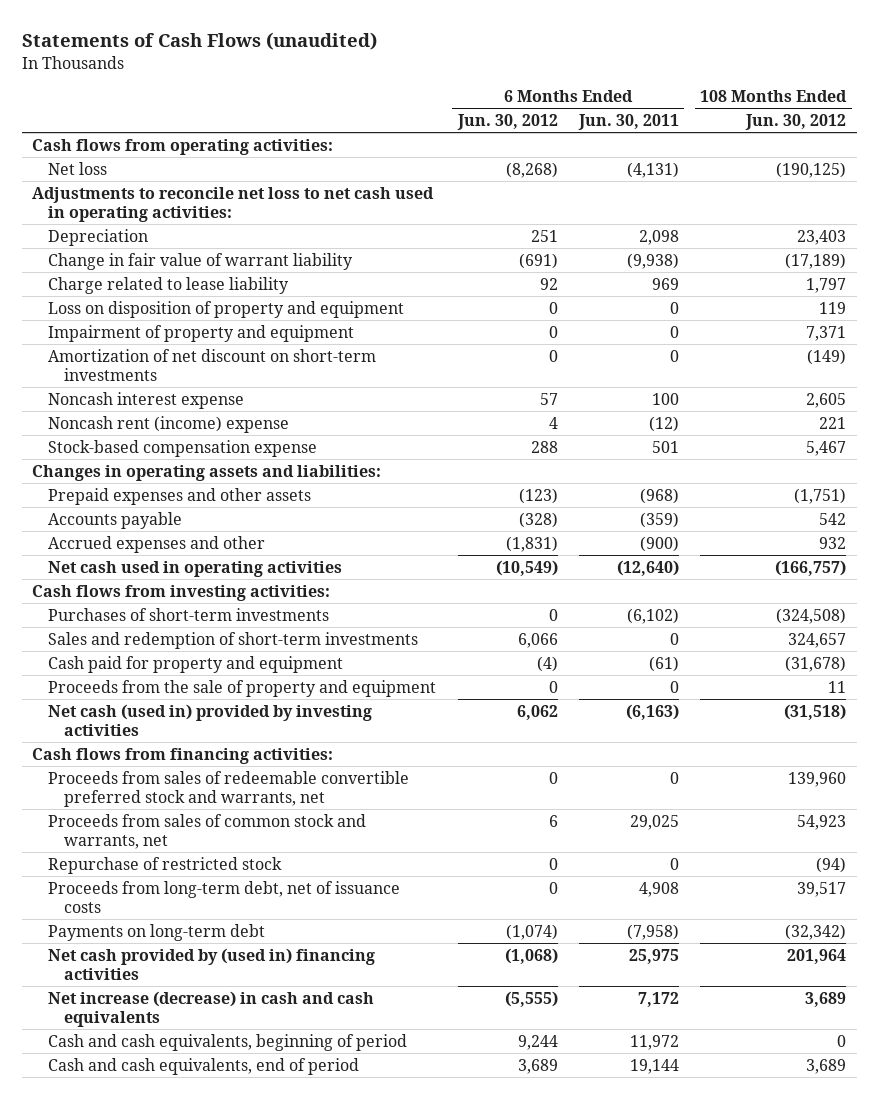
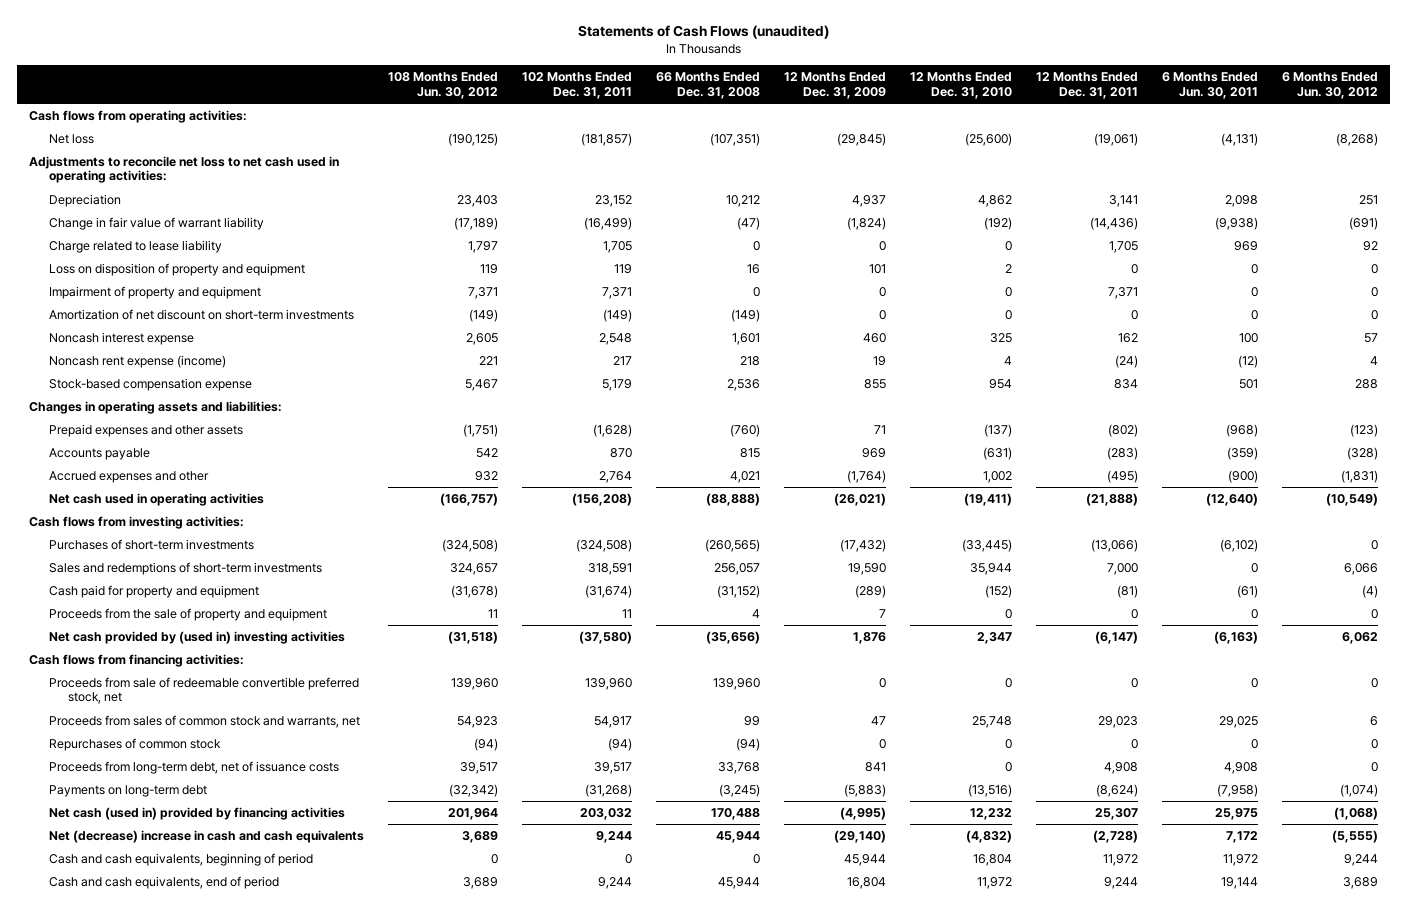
none -> [521,72,632,99] 102 Months Ended Dec. 31, 2011
none -> [655,72,760,99] 66 Months Ended Dec. 31, 2008
none -> [783,72,886,99] 12 Months Ended Dec. 31, 2009
none -> [909,72,1012,99] 12 Months Ended Dec. 31, 2010
none -> [1035,72,1138,99] 12 Months Ended Dec. 31, 2011
[48,415,290,433] Noncash rent (income) expense -> [48,354,226,368] Noncash rent expense (income)
[48,631,419,649] Sales and redemption of short-term investments -> [48,561,322,575] Sales and redemptions of short-term investments
[48,703,373,736] Net cash (used in) provided by investing activities -> [48,630,345,644] Net cash provided by (used in) investing activities
[48,770,410,807] Proceeds from sales of redeemable convertible preferred stock and warrants, net -> [48,676,359,705] Proceeds from sale of redeemable convertible preferred stock, net
[48,856,283,874] Repurchase of restricted stock -> [48,737,221,751] Repurchases of common stock
[48,947,376,980] Net cash provided by (used in) financing activities -> [48,806,345,820] Net cash (used in) provided by financing activities
[48,990,375,1027] Net increase (decrease) in cash and cash equivalents -> [48,829,364,843] Net (decrease) increase in cash and cash equivalents

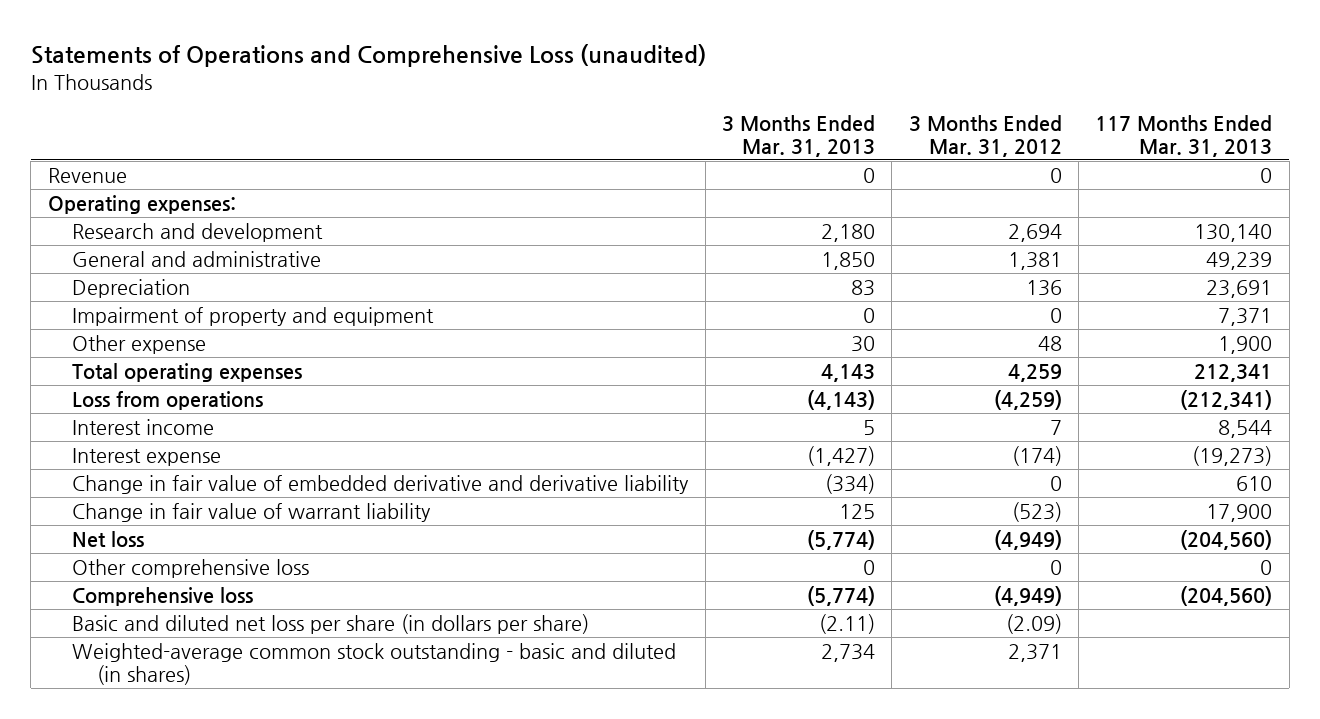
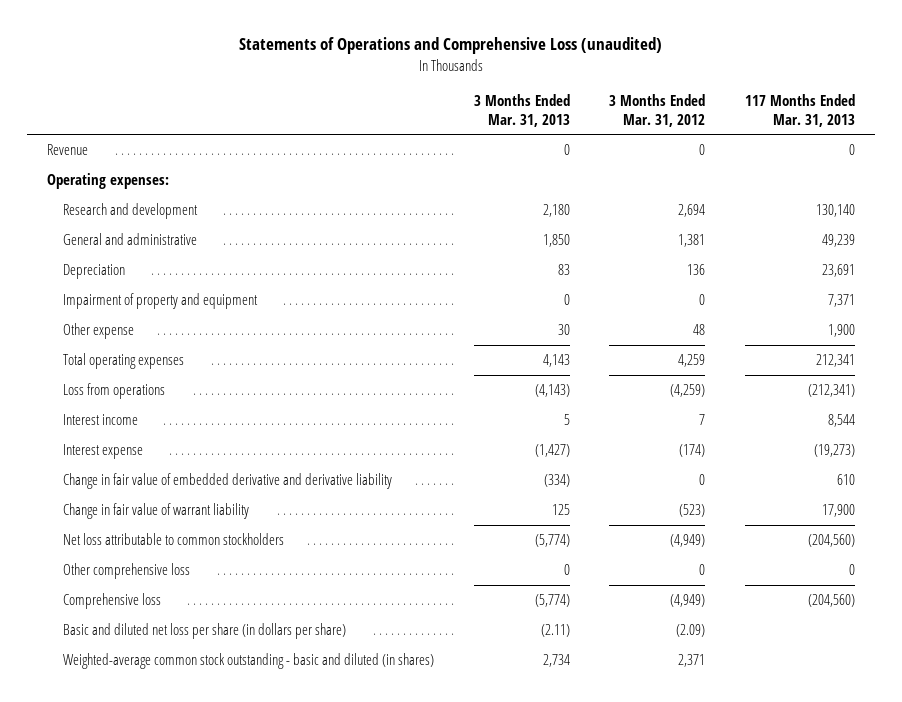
[72,530,145,547] Net loss -> [63,533,285,546] Net loss attributable to common stockholders

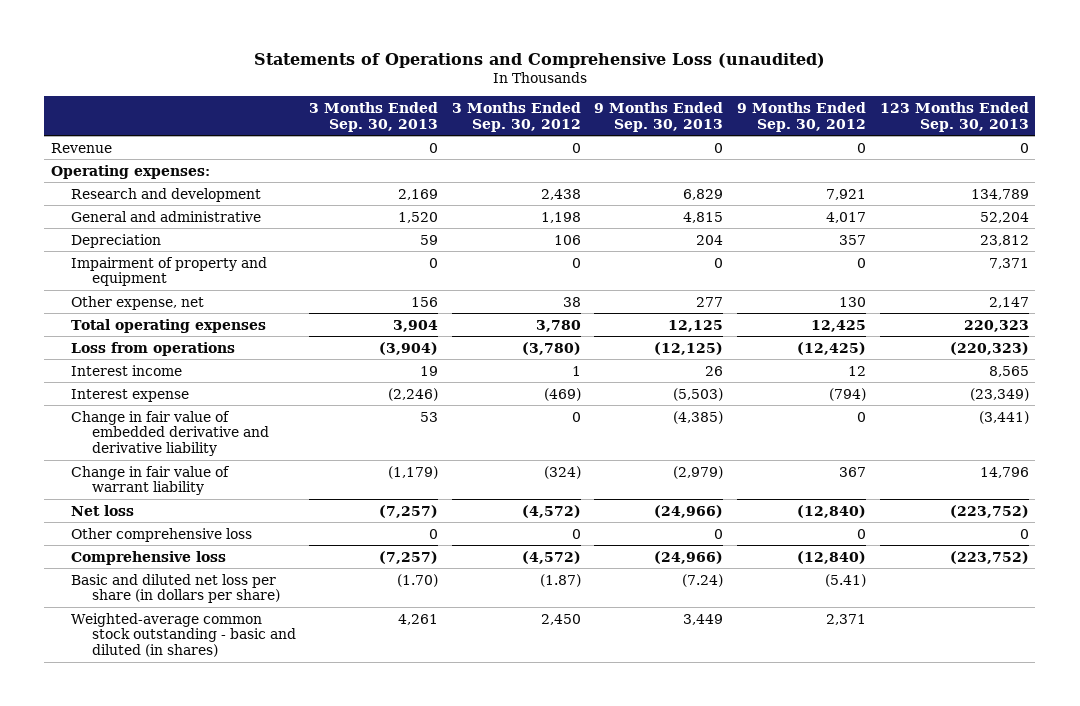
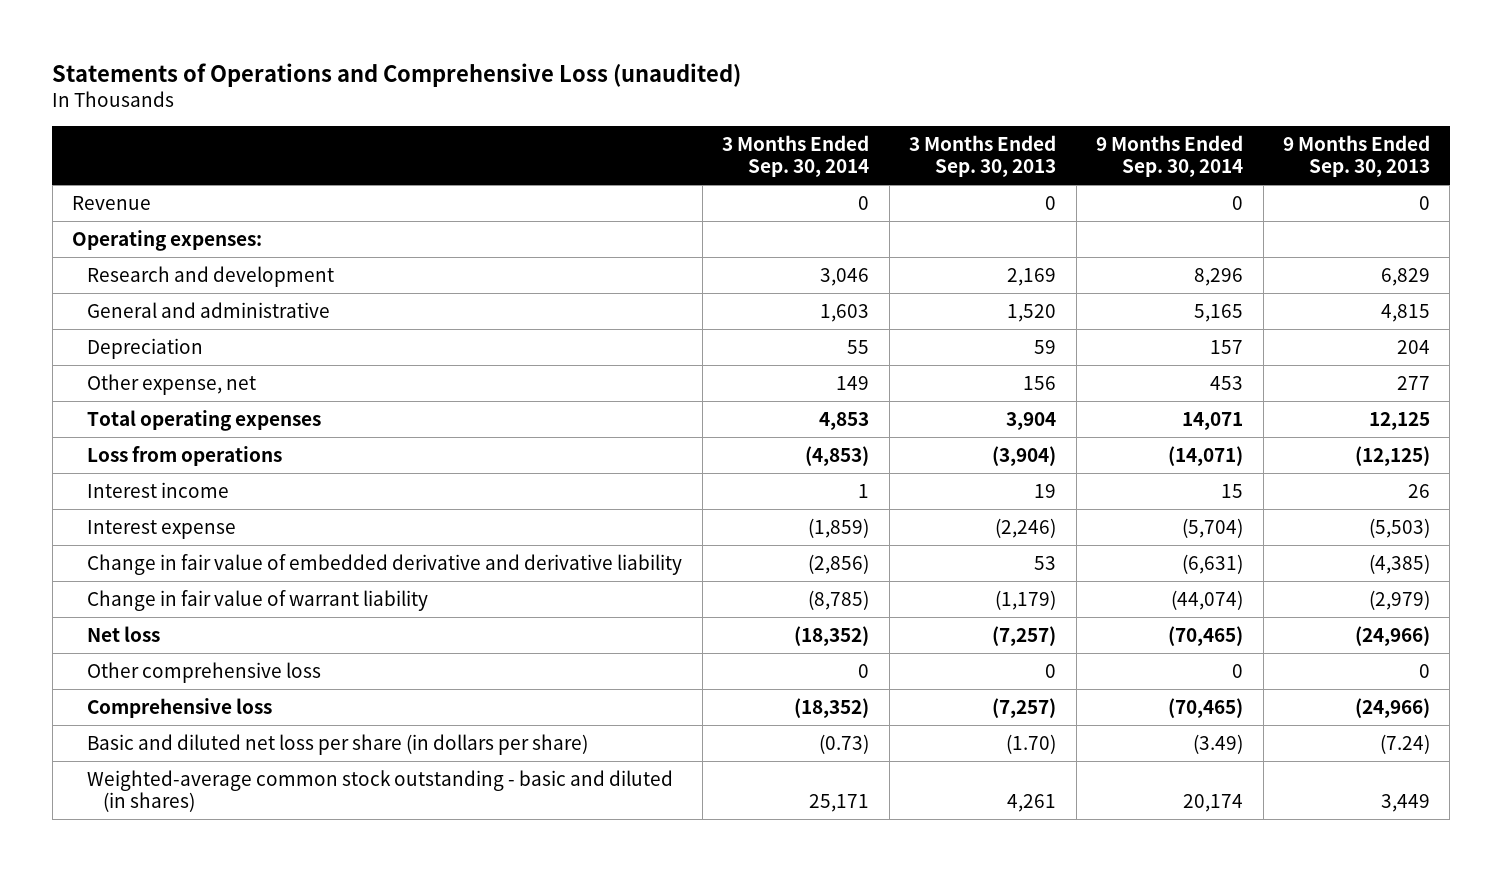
[451,101,581,132] 3 Months Ended Sep. 30, 2012 -> none
[737,101,867,132] 9 Months Ended Sep. 30, 2012 -> none
[879,101,1029,132] 123 Months Ended Sep. 30, 2013 -> none
none -> [722,134,870,178] 3 Months Ended Sep. 30, 2014
none -> [1096,134,1244,178] 9 Months Ended Sep. 30, 2014
[71,256,268,287] Impairment of property and equipment -> none

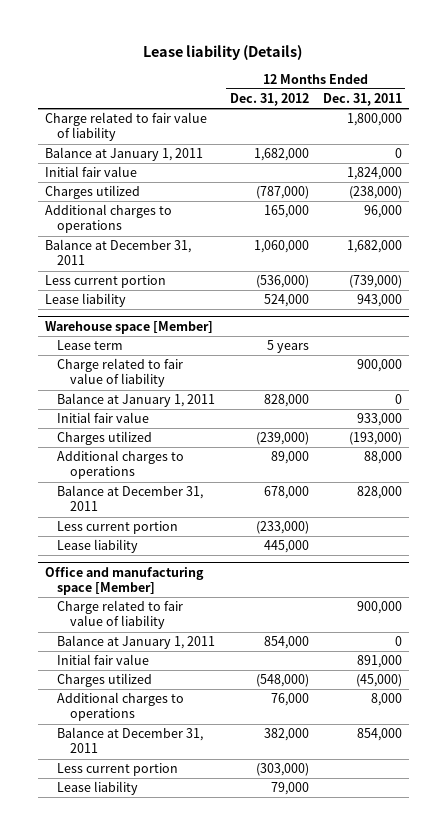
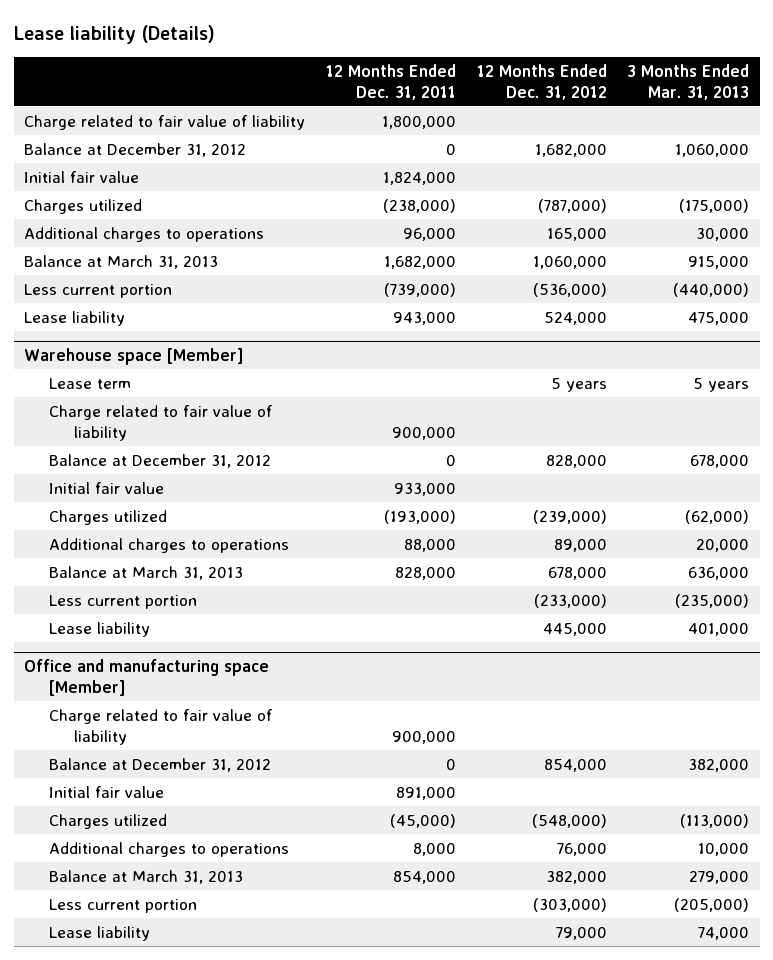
none -> [627,63,750,100] 3 Months Ended Mar. 31, 2013
[44,147,203,162] Balance at January 1, 2011 -> [24,142,247,157] Balance at December 31, 2012
[44,239,191,266] Balance at December 31, 2011 -> [24,254,219,269] Balance at March 31, 2013
[57,393,216,408] Balance at January 1, 2011 -> [49,453,272,468] Balance at December 31, 2012
[57,485,204,512] Balance at December 31, 2011 -> [49,565,244,580] Balance at March 31, 2013
[57,635,216,650] Balance at January 1, 2011 -> [49,757,272,772] Balance at December 31, 2012
[57,727,204,754] Balance at December 31, 2011 -> [49,869,244,884] Balance at March 31, 2013

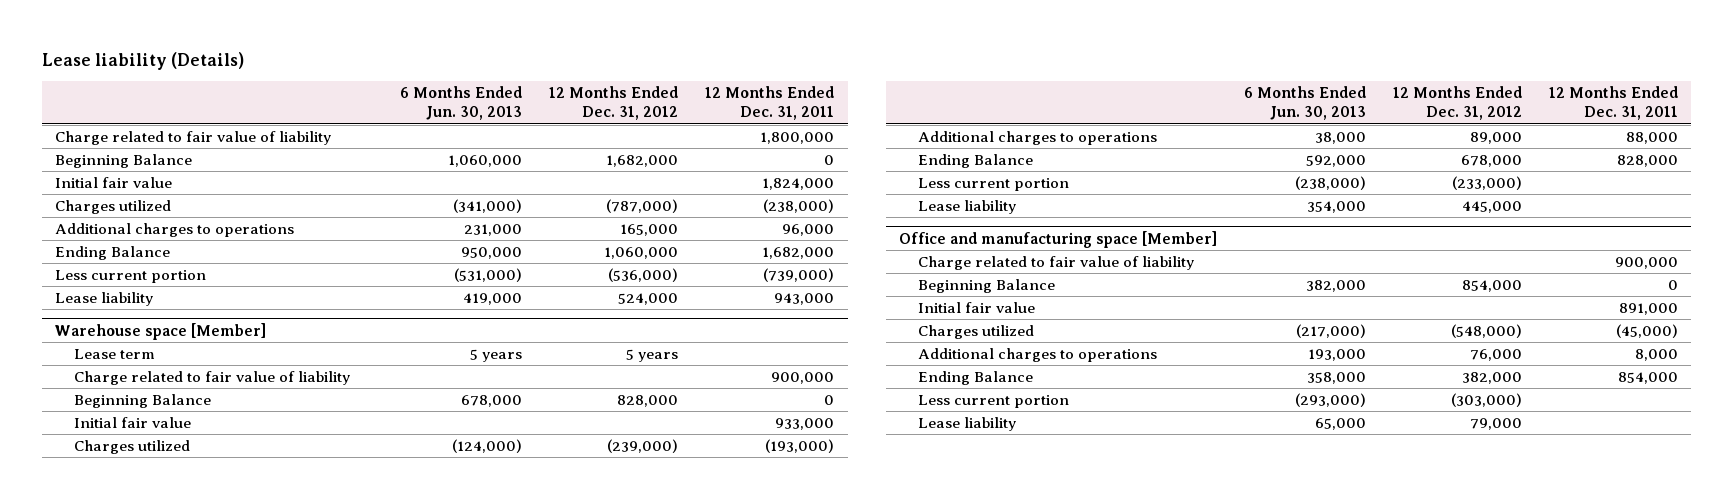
[627,63,750,100] 3 Months Ended Mar. 31, 2013 -> none
none -> [400,85,523,121] 6 Months Ended Jun. 30, 2013
[24,142,247,157] Balance at December 31, 2012 -> [55,153,193,168] Beginning Balance
[24,254,219,269] Balance at March 31, 2013 -> [55,245,171,260] Ending Balance
[49,453,272,468] Balance at December 31, 2012 -> [74,393,212,408] Beginning Balance
[49,565,244,580] Balance at March 31, 2013 -> [917,153,1033,168] Ending Balance
[49,757,272,772] Balance at December 31, 2012 -> [917,278,1055,293] Beginning Balance
[49,869,244,884] Balance at March 31, 2013 -> [917,370,1033,385] Ending Balance

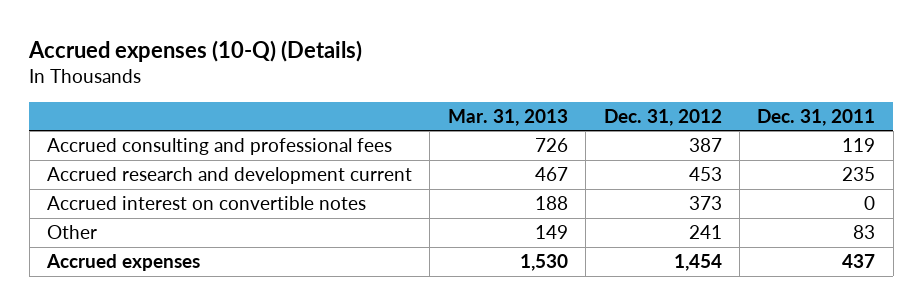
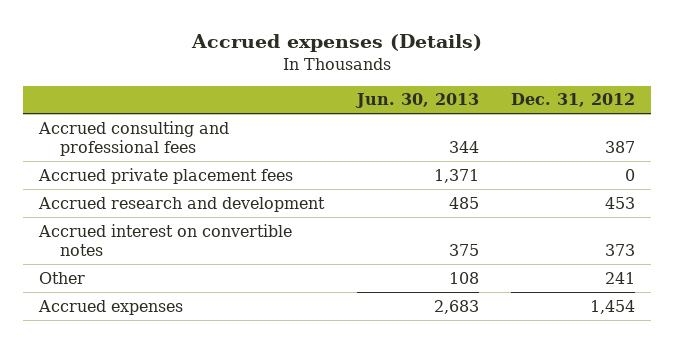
[28,40,363,63] Accrued expenses (10-Q) (Details) -> [191,34,483,53] Accrued expenses (Details)
[447,108,568,126] Mar. 31, 2013 -> none
[757,108,876,126] Dec. 31, 2011 -> none
none -> [354,93,479,109] Jun. 30, 2013
none -> [38,167,294,184] Accrued private placement fees
[47,166,413,184] Accrued research and development current -> [38,196,326,212] Accrued research and development

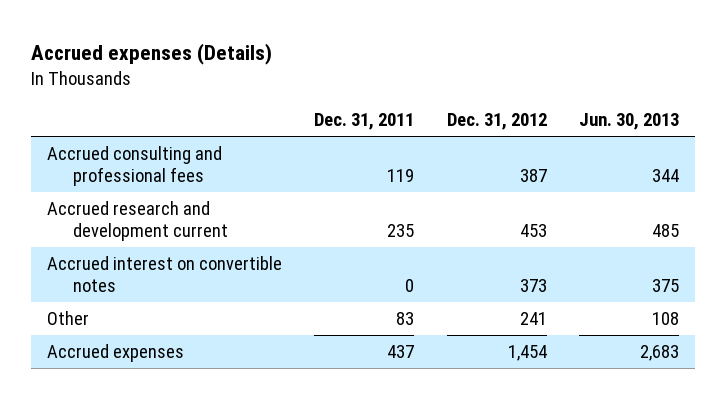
none -> [314,113,415,131] Dec. 31, 2011
[38,167,294,184] Accrued private placement fees -> none
[38,196,326,212] Accrued research and development -> [47,201,228,241] Accrued research and development current

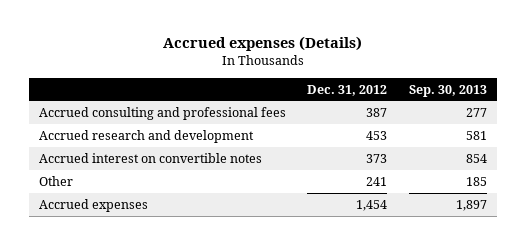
[314,113,415,131] Dec. 31, 2011 -> none
[578,113,679,131] Jun. 30, 2013 -> none
none -> [408,84,487,97] Sep. 30, 2013
[47,201,228,241] Accrued research and development current -> [39,129,255,143] Accrued research and development

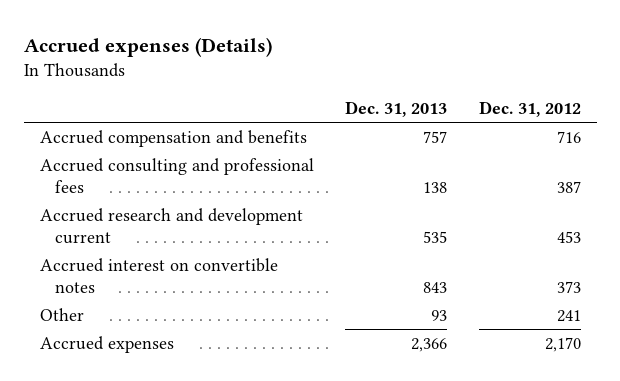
[408,84,487,97] Sep. 30, 2013 -> none
none -> [345,101,448,118] Dec. 31, 2013
none -> [39,129,307,147] Accrued compensation and benefits
[39,129,255,143] Accrued research and development -> [39,207,303,245] Accrued research and development current
[356,199,388,211] 1,454 -> [544,336,581,352] 2,170

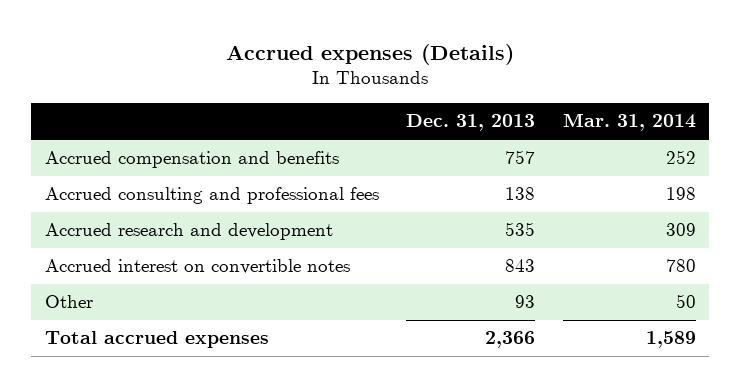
[478,101,581,118] Dec. 31, 2012 -> none
none -> [562,113,696,132] Mar. 31, 2014
[39,207,303,245] Accrued research and development current -> [44,223,333,241] Accrued research and development
[39,335,174,353] Accrued expenses -> [44,331,269,349] Total accrued expenses

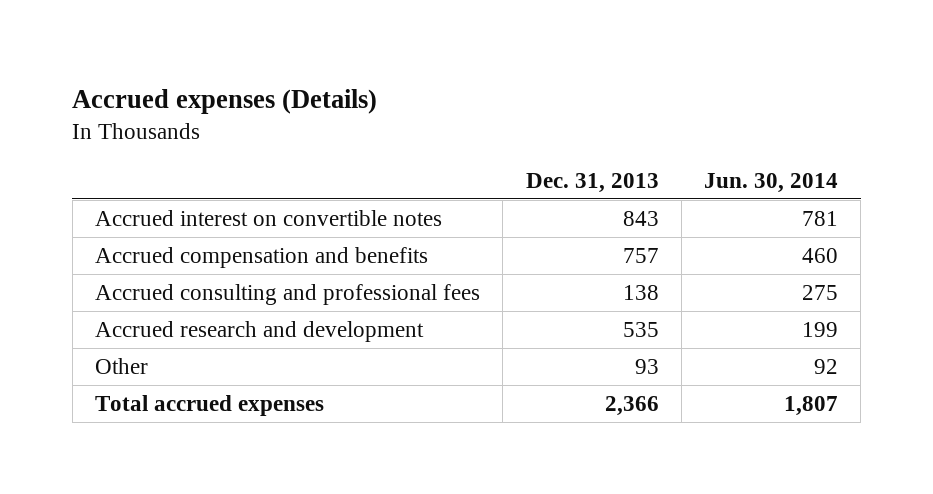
[562,113,696,132] Mar. 31, 2014 -> none
none -> [704,172,839,193] Jun. 30, 2014
[44,259,350,275] Accrued interest on convertible notes -> [94,209,442,226] Accrued interest on convertible notes

